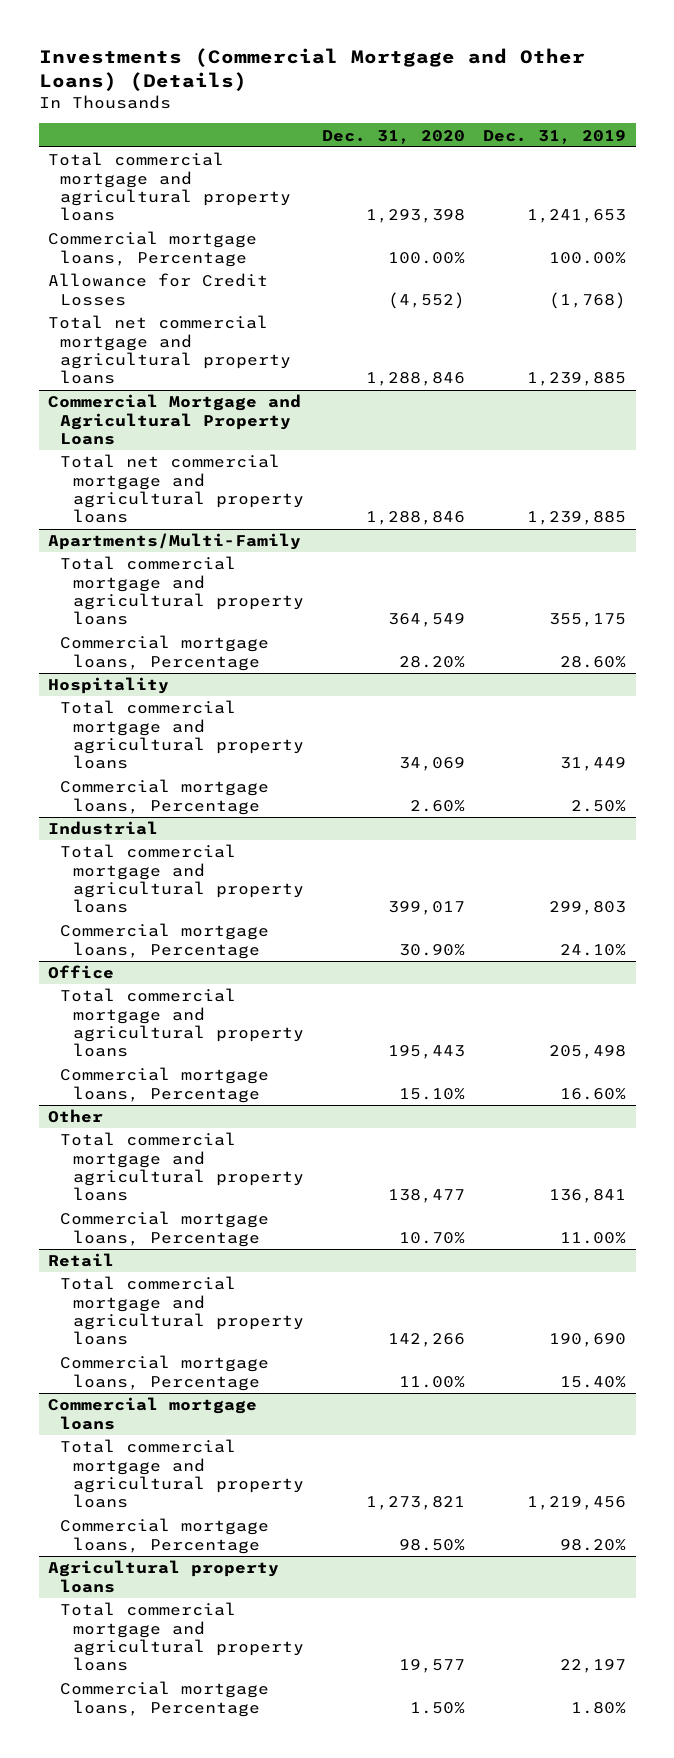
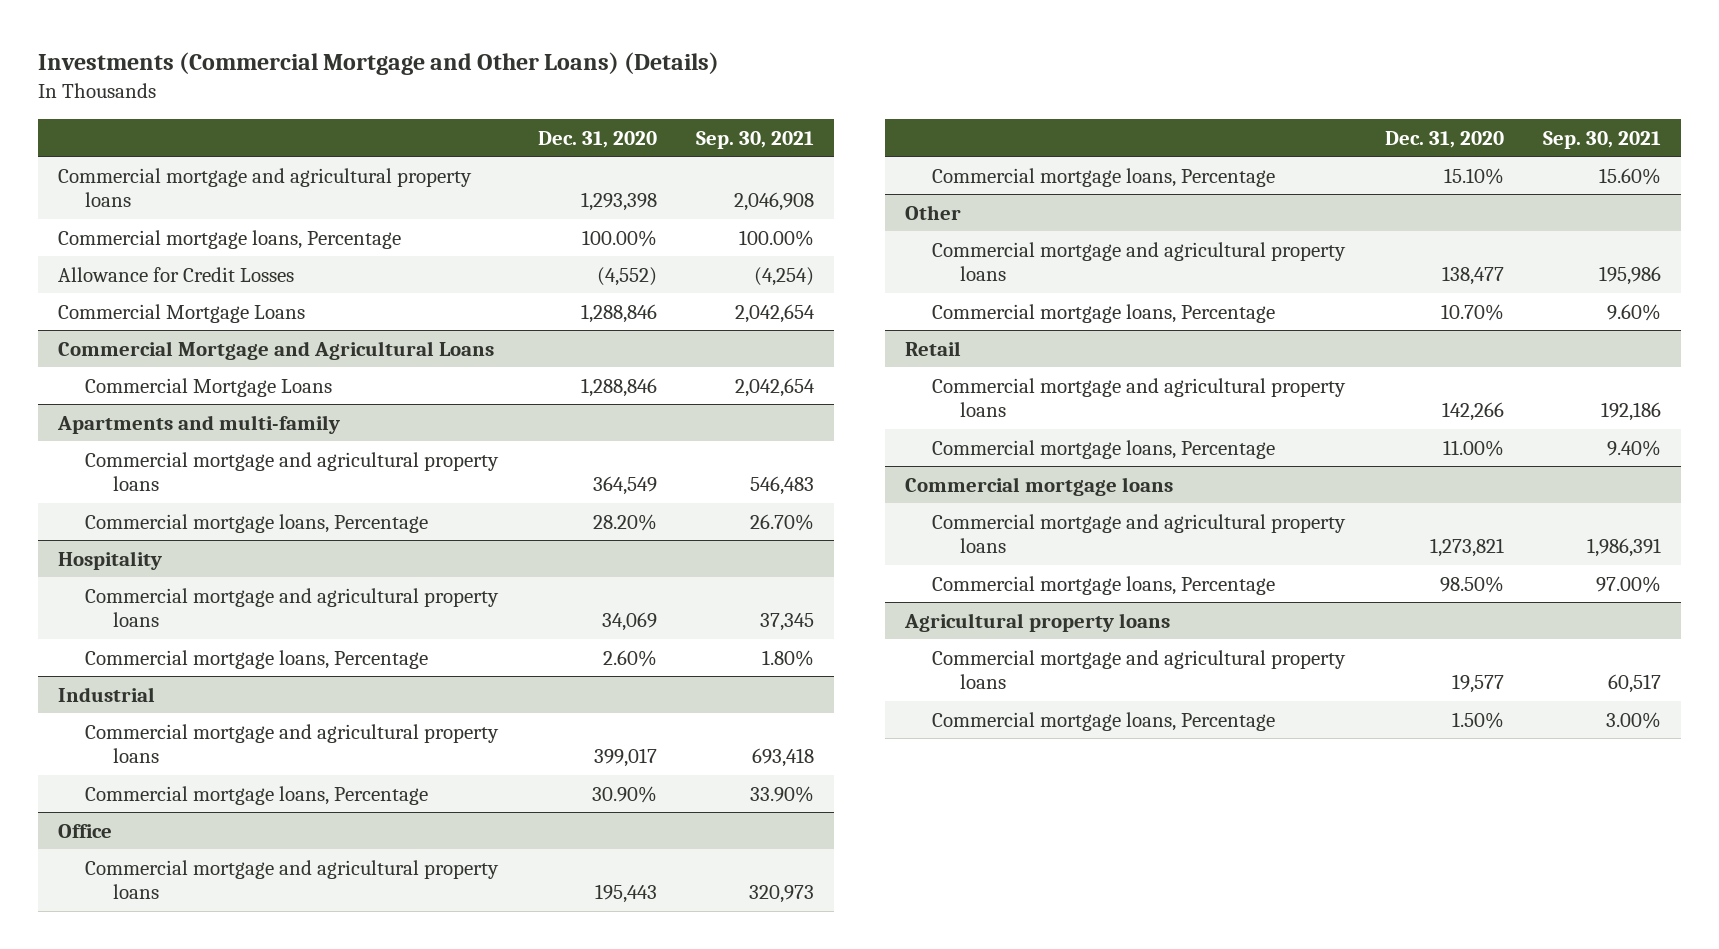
[483,129,627,144] Dec. 31, 2019 -> none
none -> [696,130,815,149] Sep. 30, 2021
[47,152,292,222] Total commercial mortgage and agricultural property loans -> [58,167,473,208] Commercial mortgage and agricultural property loans
[47,315,292,385] Total net commercial mortgage and agricultural property loans -> [58,303,306,323] Commercial Mortgage Loans
[47,394,301,445] Commercial Mortgage and Agricultural Property Loans -> [58,340,495,360] Commercial Mortgage and Agricultural Loans
[60,454,304,524] Total net commercial mortgage and agricultural property loans -> [85,377,333,397] Commercial Mortgage Loans
[47,533,301,551] Apartments/Multi-Family -> [57,414,341,434] Apartments and multi-family
[60,556,304,626] Total commercial mortgage and agricultural property loans -> [85,451,500,492] Commercial mortgage and agricultural property loans
[60,700,304,770] Total commercial mortgage and agricultural property loans -> [85,587,500,628] Commercial mortgage and agricultural property loans
[60,844,304,914] Total commercial mortgage and agricultural property loans -> [85,723,500,764] Commercial mortgage and agricultural property loans
[60,988,304,1058] Total commercial mortgage and agricultural property loans -> [85,859,500,900] Commercial mortgage and agricultural property loans
[60,1132,304,1202] Total commercial mortgage and agricultural property loans -> [932,241,1347,282] Commercial mortgage and agricultural property loans
[60,1276,304,1346] Total commercial mortgage and agricultural property loans -> [932,377,1347,418] Commercial mortgage and agricultural property loans
[60,1439,304,1509] Total commercial mortgage and agricultural property loans -> [932,513,1347,554] Commercial mortgage and agricultural property loans
[60,1602,304,1672] Total commercial mortgage and agricultural property loans -> [932,649,1347,690] Commercial mortgage and agricultural property loans

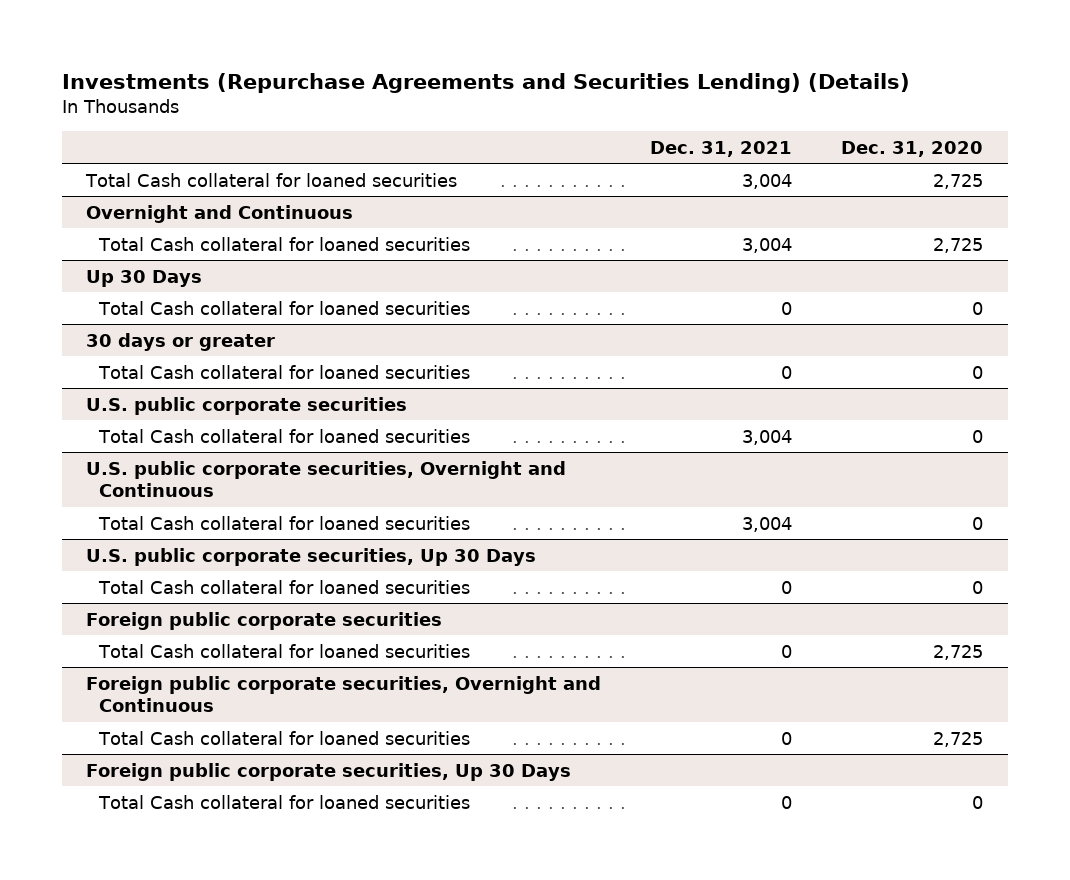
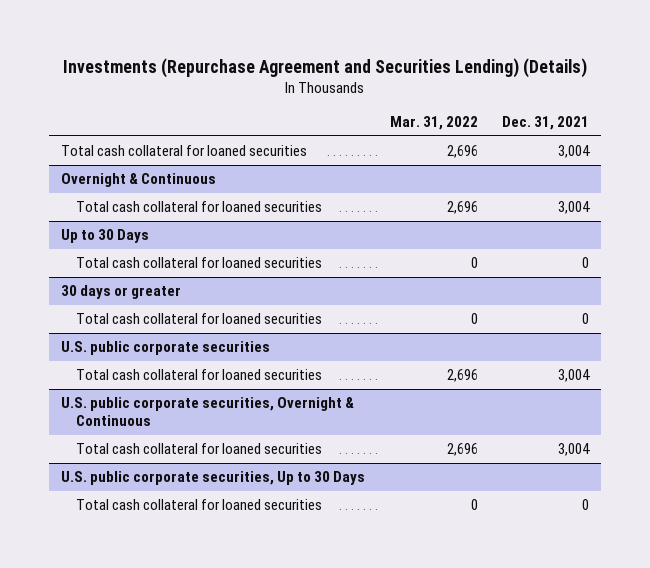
[61,73,910,94] Investments (Repurchase Agreements and Securities Lending) (Details) -> [63,57,588,78] Investments (Repurchase Agreement and Securities Lending) (Details)
[841,140,984,157] Dec. 31, 2020 -> none
none -> [389,116,478,131] Mar. 31, 2022
[85,172,458,187] Total Cash collateral for loaned securities -> [61,145,308,157] Total cash collateral for loaned securities
[86,204,354,223] Overnight and Continuous -> [61,173,217,188] Overnight & Continuous
[98,236,471,251] Total Cash collateral for loaned securities -> [75,201,322,213] Total cash collateral for loaned securities
[86,269,203,287] Up 30 Days -> [61,229,150,244] Up to 30 Days
[98,300,471,315] Total Cash collateral for loaned securities -> [75,257,322,269] Total cash collateral for loaned securities
[98,364,471,379] Total Cash collateral for loaned securities -> [75,313,322,325] Total cash collateral for loaned securities
[86,611,443,630] Foreign public corporate securities -> none
[98,643,471,658] Total Cash collateral for loaned securities -> none
[86,675,602,713] Foreign public corporate securities, Overnight and Continuous -> none
[98,730,471,745] Total Cash collateral for loaned securities -> none
[86,762,572,781] Foreign public corporate securities, Up 30 Days -> none
[98,794,471,809] Total Cash collateral for loaned securities -> none
[98,428,471,443] Total Cash collateral for loaned securities -> [75,369,322,381] Total cash collateral for loaned securities
[86,460,567,498] U.S. public corporate securities, Overnight and Continuous -> [61,397,355,427] U.S. public corporate securities, Overnight & Continuous
[98,515,471,530] Total Cash collateral for loaned securities -> [75,443,322,455] Total cash collateral for loaned securities
[86,547,537,566] U.S. public corporate securities, Up 30 Days -> [61,471,366,486] U.S. public corporate securities, Up to 30 Days
[98,579,471,594] Total Cash collateral for loaned securities -> [75,499,322,511] Total cash collateral for loaned securities

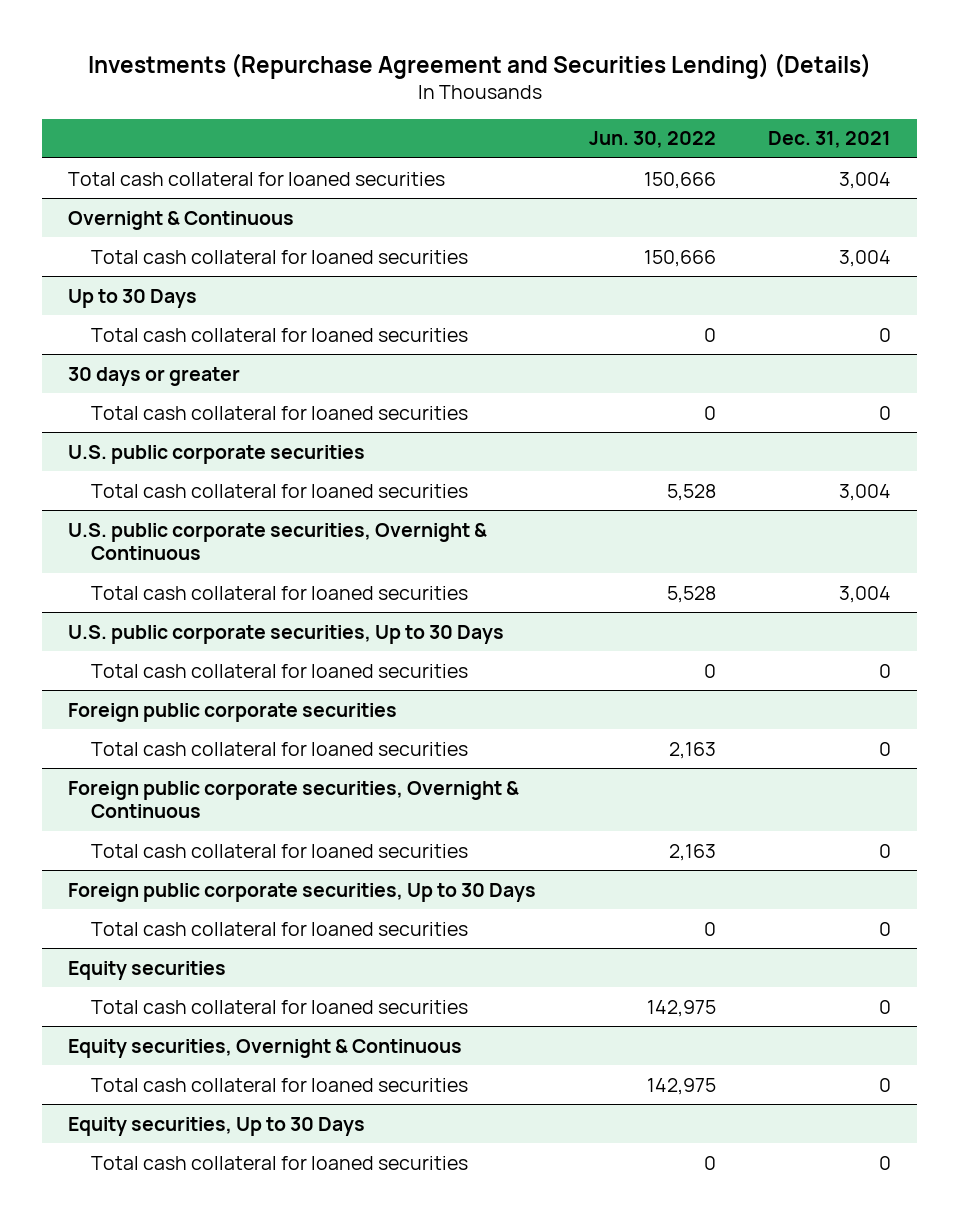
[389,116,478,131] Mar. 31, 2022 -> none
none -> [588,131,716,149] Jun. 30, 2022
none -> [68,702,398,722] Foreign public corporate securities
none -> [91,741,469,756] Total cash collateral for loaned securities
none -> [68,780,520,819] Foreign public corporate securities, Overnight & Continuous
none -> [91,843,469,858] Total cash collateral for loaned securities
none -> [68,882,537,902] Foreign public corporate securities, Up to 30 Days
none -> [91,921,469,936] Total cash collateral for loaned securities
none -> [68,960,227,980] Equity securities
none -> [91,999,469,1014] Total cash collateral for loaned securities
none -> [68,1038,463,1058] Equity securities, Overnight & Continuous
none -> [91,1077,469,1092] Total cash collateral for loaned securities
none -> [68,1116,366,1136] Equity securities, Up to 30 Days
none -> [91,1155,469,1170] Total cash collateral for loaned securities

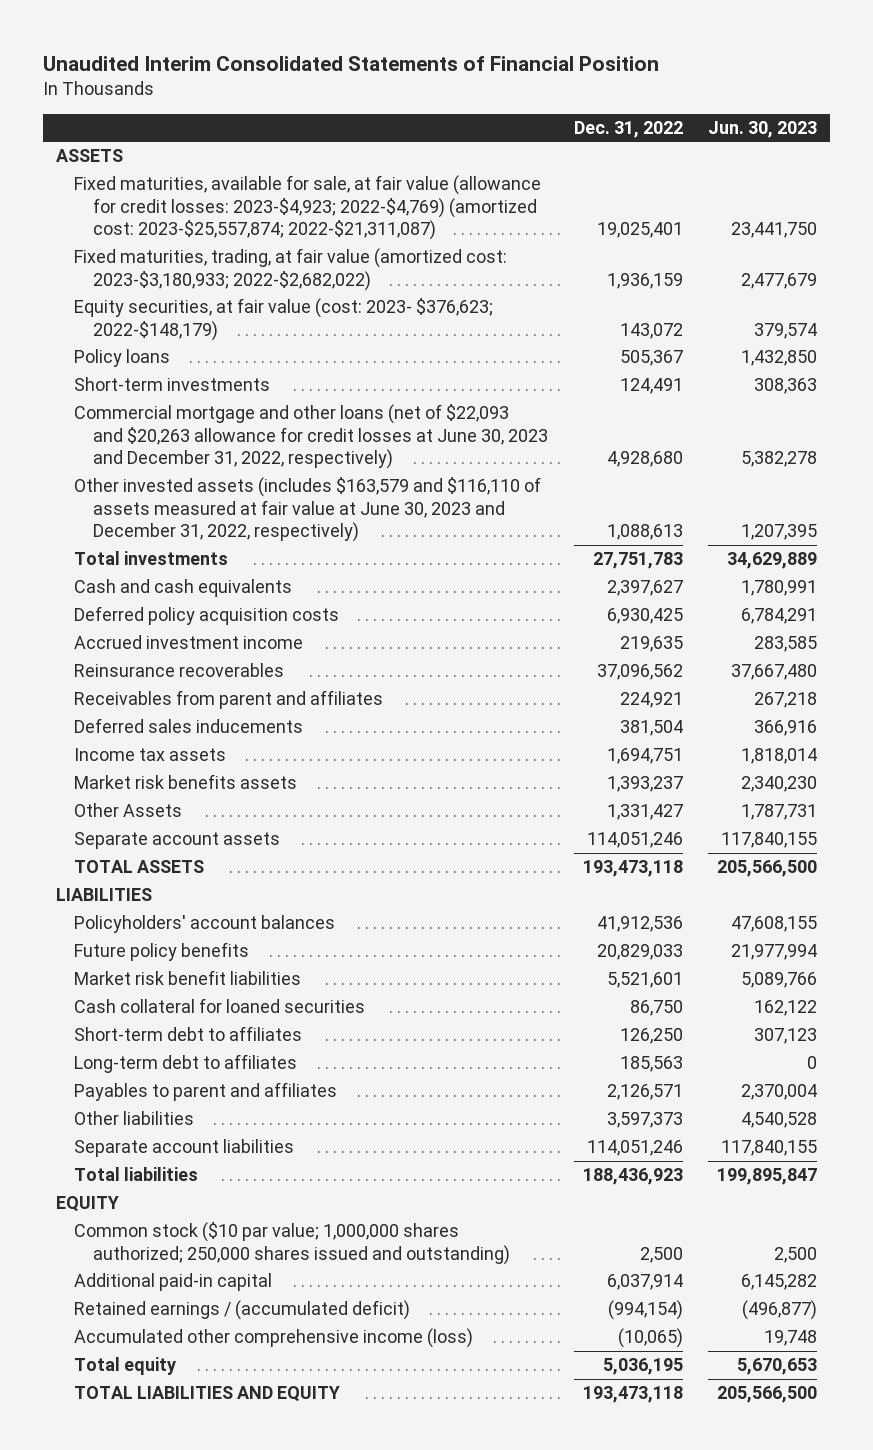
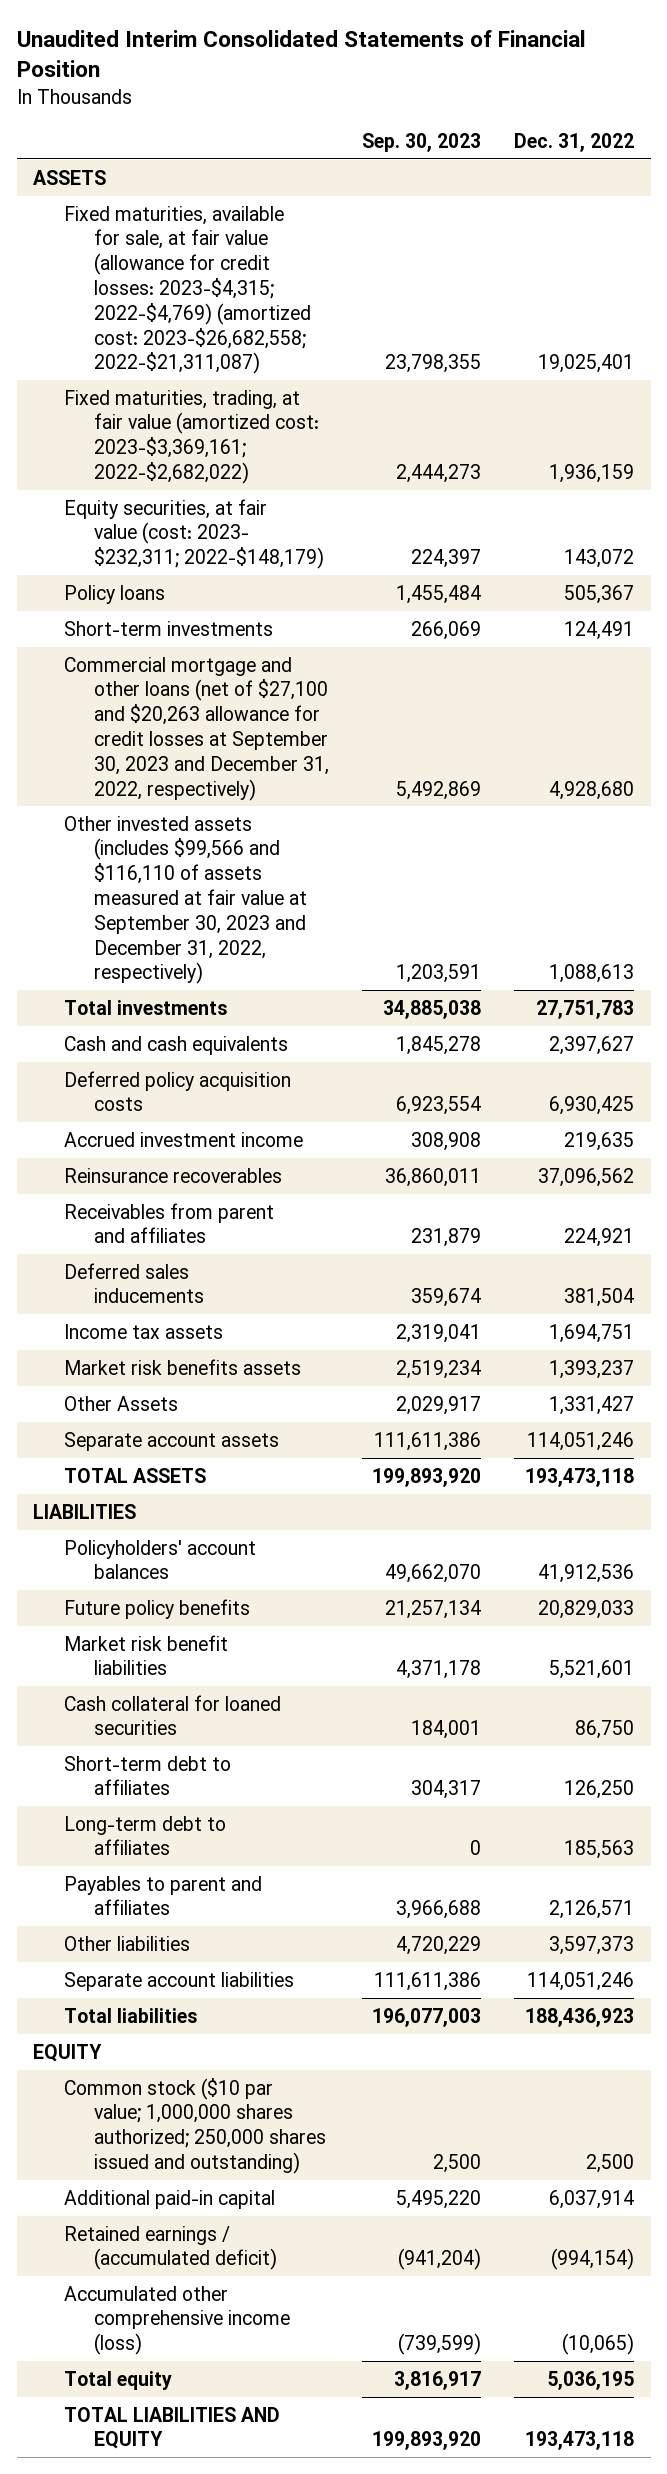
[708,120,818,138] Jun. 30, 2023 -> none
none -> [362,133,482,153] Sep. 30, 2023
[74,175,542,241] Fixed maturities, available for sale, at fair value (allowance for credit losses: 2023-$4,923; 2022-$4,769) (amortized cost: 2023-$25,557,874; 2022-$21,311,087) -> [63,205,312,375] Fixed maturities, available for sale, at fair value (allowance for credit losses: 2023-$4,315; 2022-$4,769) (amortized cost: 2023-$26,682,558; 2022-$21,311,087)
[74,248,508,291] Fixed maturities, trading, at fair value (amortized cost: 2023-$3,180,933; 2022-$2,682,022) -> [63,389,320,485] Fixed maturities, trading, at fair value (amortized cost: 2023-$3,369,161; 2022-$2,682,022)
[74,298,494,341] Equity securities, at fair value (cost: 2023- $376,623; 2022-$148,179) -> [63,498,325,570] Equity securities, at fair value (cost: 2023- $232,311; 2022-$148,179)
[74,404,549,470] Commercial mortgage and other loans (net of $22,093 and $20,263 allowance for credit losses at June 30, 2023 and December 31, 2022, respectively) -> [63,656,330,801] Commercial mortgage and other loans (net of $27,100 and $20,263 allowance for credit losses at September 30, 2023 and December 31, 2022, respectively)
[74,477,542,543] Other invested assets (includes $163,579 and $116,110 of assets measured at fair value at June 30, 2023 and December 31, 2022, respectively) -> [63,815,308,985] Other invested assets (includes $99,566 and $116,110 of assets measured at fair value at September 30, 2023 and December 31, 2022, respectively)

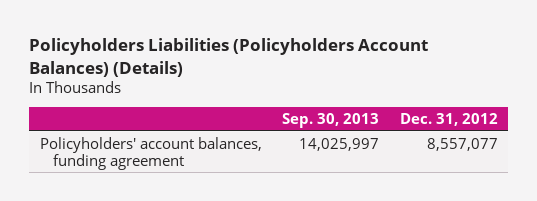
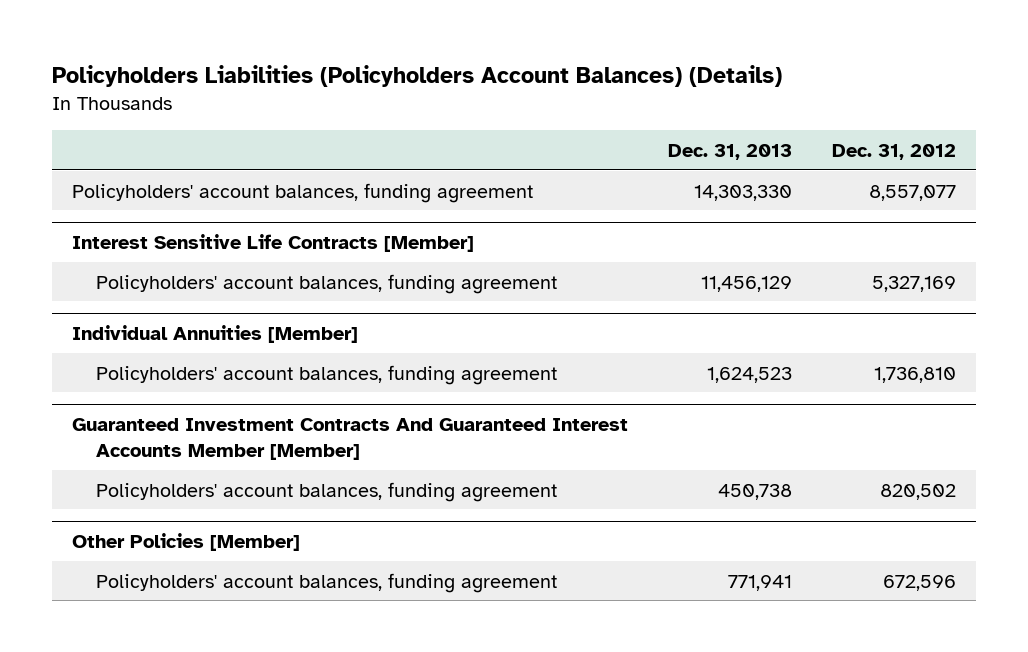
[282,112,380,128] Sep. 30, 2013 -> none
none -> [667,143,792,160] Dec. 31, 2013
none -> [72,234,475,253] Interest Sensitive Life Contracts [Member]
none -> [96,273,558,294] Policyholders' account balances, funding agreement
none -> [72,325,359,344] Individual Annuities [Member]
none -> [96,364,558,385] Policyholders' account balances, funding agreement
none -> [72,418,629,460] Guaranteed Investment Contracts And Guaranteed Interest Accounts Member [Member]
none -> [96,481,558,502] Policyholders' account balances, funding agreement
none -> [72,533,301,552] Other Policies [Member]
none -> [96,572,558,593] Policyholders' account balances, funding agreement

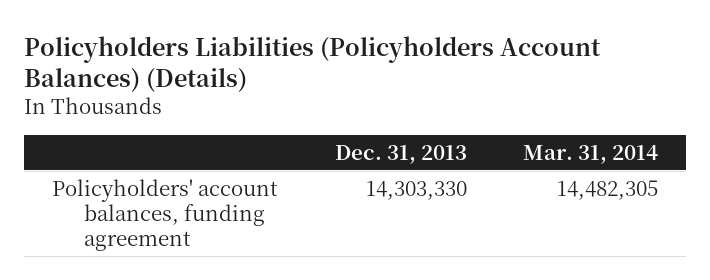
[831,143,956,160] Dec. 31, 2012 -> none
none -> [522,144,658,164] Mar. 31, 2014
[72,234,475,253] Interest Sensitive Life Contracts [Member] -> none
[96,273,558,294] Policyholders' account balances, funding agreement -> none
[72,325,359,344] Individual Annuities [Member] -> none
[96,364,558,385] Policyholders' account balances, funding agreement -> none
[72,418,629,460] Guaranteed Investment Contracts And Guaranteed Interest Accounts Member [Member] -> none
[96,481,558,502] Policyholders' account balances, funding agreement -> none
[72,533,301,552] Other Policies [Member] -> none
[96,572,558,593] Policyholders' account balances, funding agreement -> none

